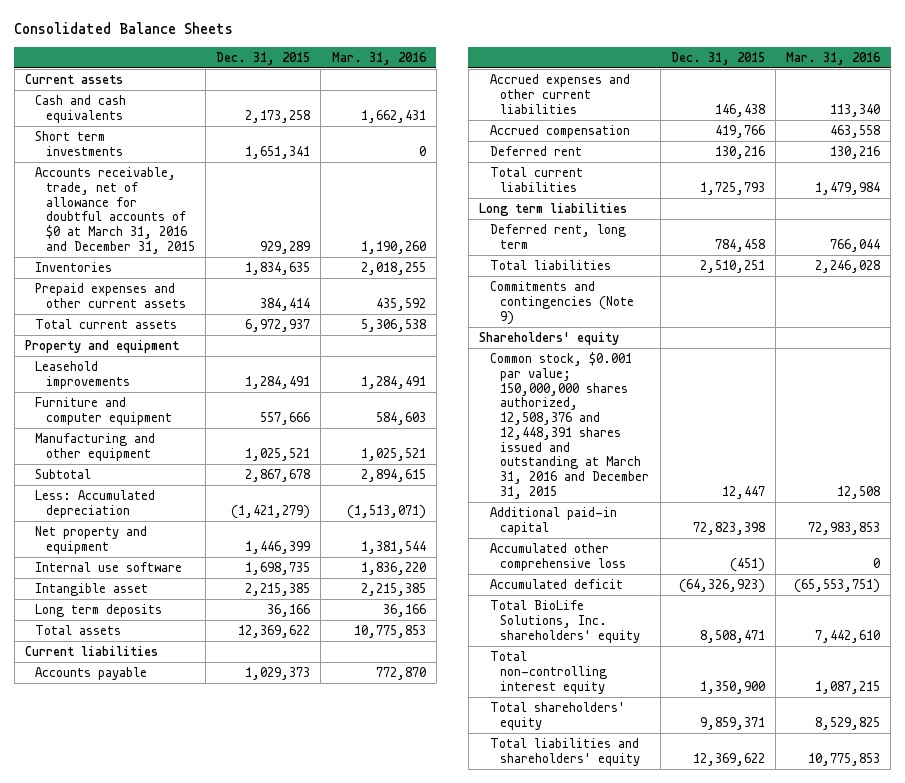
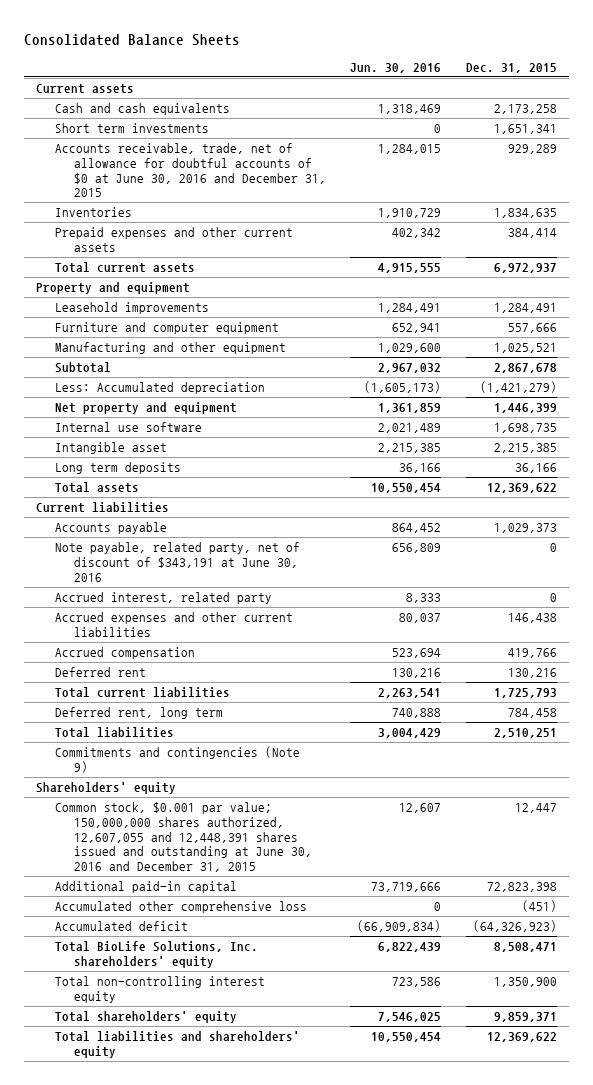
[331,51,427,65] Mar. 31, 2016 -> none
none -> [350,62,442,73] Jun. 30, 2016
[35,166,196,254] Accounts receivable, trade, net of allowance for doubtful accounts of $0 at March 31, 2016 and December 31, 2015 -> [54,143,326,198] Accounts receivable, trade, net of allowance for doubtful accounts of $0 at June 30, 2016 and December 31, 2015
none -> [54,542,300,582] Note payable, related party, net of discount of $343,191 at June 30, 2016
none -> [54,592,272,605] Accrued interest, related party
[479,202,628,216] Long term liabilities -> none
[489,351,650,500] Common stock, $0.001 par value; 150,000,000 shares authorized, 12,508,376 and 12,448,391 shares issued and outstanding at March 31, 2016 and December 31, 2015 -> [54,802,312,873] Common stock, $0.001 par value; 150,000,000 shares authorized, 12,607,055 and 12,448,391 shares issued and outstanding at June 30, 2016 and December 31, 2015

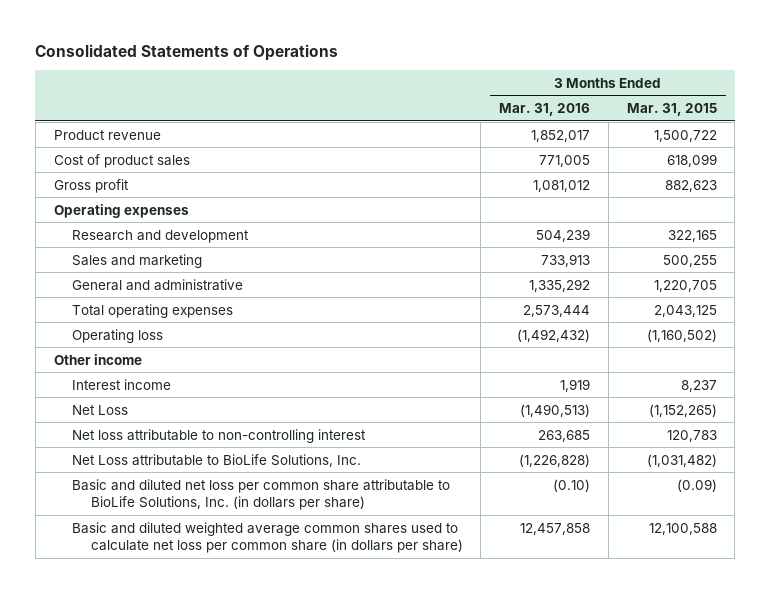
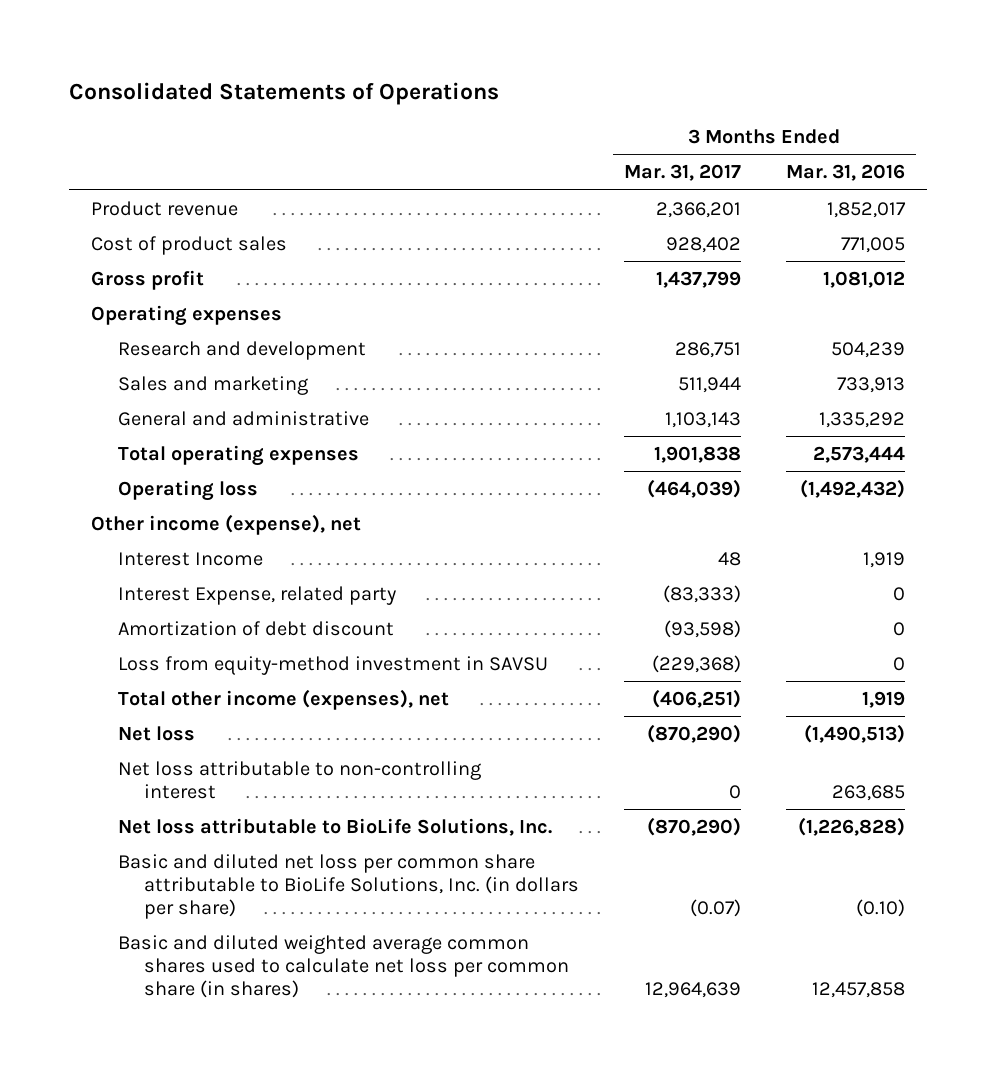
[626,103,717,117] Mar. 31, 2015 -> none
none -> [623,164,741,182] Mar. 31, 2017
[53,353,142,365] Other income -> [91,513,362,535] Other income (expense), net
[72,378,172,390] Interest income -> [117,551,263,566] Interest Income
none -> [117,585,396,605] Interest Expense, related party
none -> [117,620,394,636] Amortization of debt discount
none -> [117,655,548,675] Loss from equity-method investment in SAVSU
none -> [117,688,449,710] Total other income (expenses), net
[72,404,129,415] Net Loss -> [117,725,195,741] Net loss
[72,453,362,467] Net Loss attributable to BioLife Solutions, Inc. -> [117,817,552,836] Net loss attributable to BioLife Solutions, Inc.
[72,521,463,554] Basic and diluted weighted average common shares used to calculate net loss per common share (in dollars per share) -> [117,934,570,999] Basic and diluted weighted average common shares used to calculate net loss per common share (in shares)

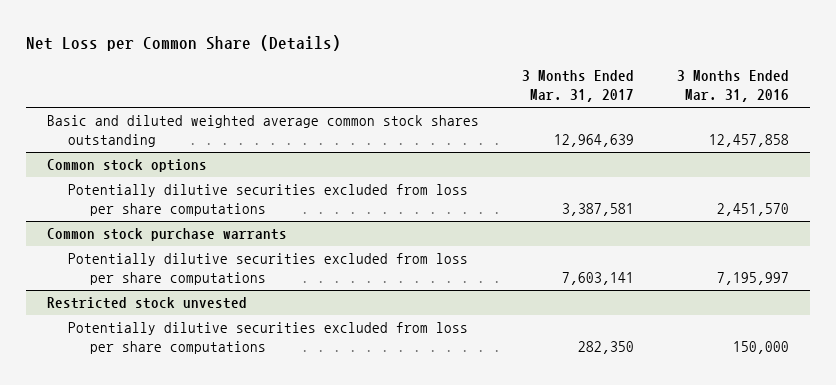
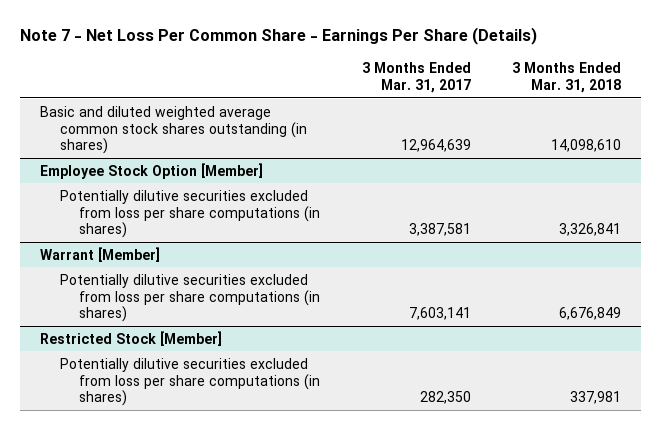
[25,35,341,52] Net Loss per Common Share (Details) -> [19,27,537,46] Note 7 - Net Loss Per Common Share - Earnings Per Share (Details)
[676,70,789,103] 3 Months Ended Mar. 31, 2016 -> none
none -> [511,62,621,93] 3 Months Ended Mar. 31, 2018
[47,115,480,148] Basic and diluted weighted average common stock shares outstanding -> [40,105,307,155] Basic and diluted weighted average common stock shares outstanding (in shares)
[47,159,208,173] Common stock options -> [40,162,264,179] Employee Stock Option [Member]
[68,184,469,217] Potentially dilutive securities excluded from loss per share computations -> [59,189,321,239] Potentially dilutive securities excluded from loss per share computations (in shares)
[47,228,288,242] Common stock purchase warrants -> [40,246,161,262] Warrant [Member]
[68,253,469,286] Potentially dilutive securities excluded from loss per share computations -> [59,273,321,323] Potentially dilutive securities excluded from loss per share computations (in shares)
[47,297,248,310] Restricted stock unvested -> [40,330,223,346] Restricted Stock [Member]
[68,322,469,355] Potentially dilutive securities excluded from loss per share computations -> [59,357,321,407] Potentially dilutive securities excluded from loss per share computations (in shares)

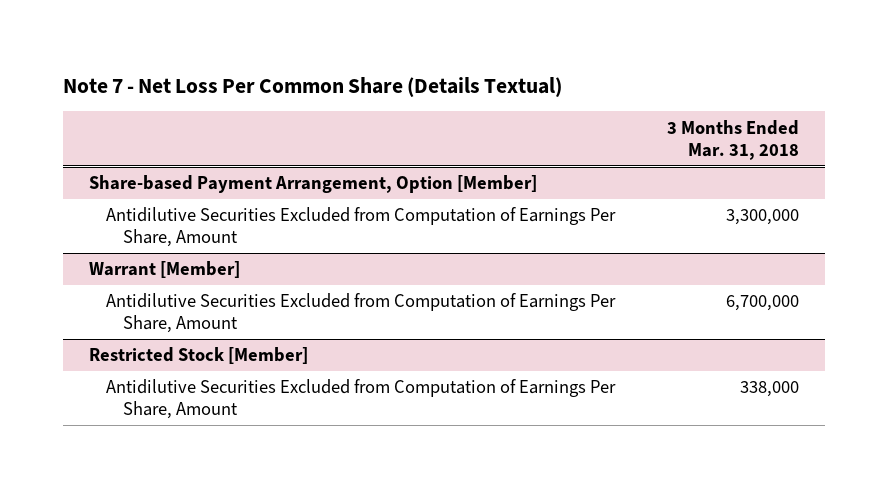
[19,27,537,46] Note 7 - Net Loss Per Common Share - Earnings Per Share (Details) -> [63,76,563,97] Note 7 - Net Loss Per Common Share (Details Textual)
[361,62,471,93] 3 Months Ended Mar. 31, 2017 -> none
[40,105,307,155] Basic and diluted weighted average common stock shares outstanding (in shares) -> none
[40,162,264,179] Employee Stock Option [Member] -> [89,175,538,194] Share-based Payment Arrangement, Option [Member]
[59,189,321,239] Potentially dilutive securities excluded from loss per share computations (in shares) -> [106,207,617,248] Antidilutive Securities Excluded from Computation of Earnings Per Share, Amount
[558,223,621,237] 3,326,841 -> [726,209,800,226] 3,300,000
[59,273,321,323] Potentially dilutive securities excluded from loss per share computations (in shares) -> [106,293,617,334] Antidilutive Securities Excluded from Computation of Earnings Per Share, Amount
[558,307,621,321] 6,676,849 -> [726,295,800,312] 6,700,000
[59,357,321,407] Potentially dilutive securities excluded from loss per share computations (in shares) -> [106,379,617,420] Antidilutive Securities Excluded from Computation of Earnings Per Share, Amount
[569,391,621,405] 337,981 -> [740,381,800,398] 338,000

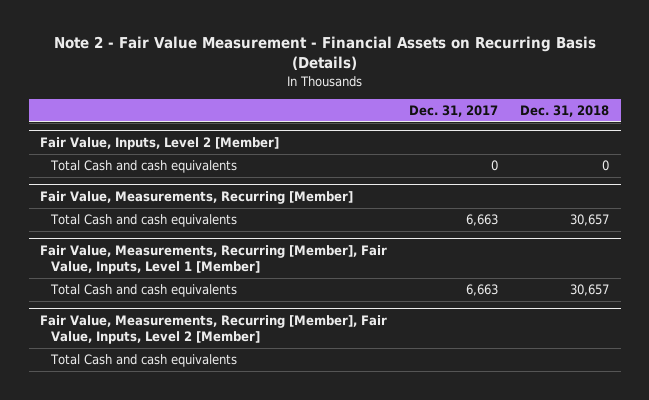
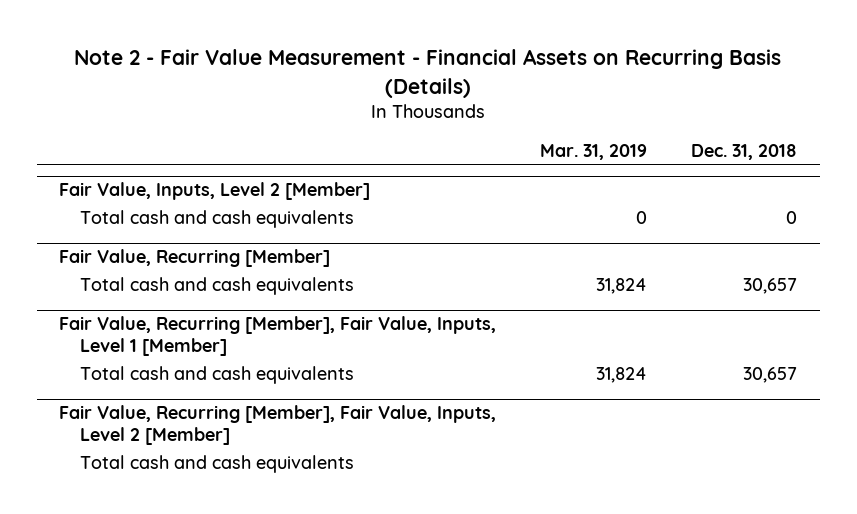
[409,104,499,117] Dec. 31, 2017 -> none
none -> [540,143,648,160] Mar. 31, 2019
[50,160,238,174] Total Cash and cash equivalents -> [80,210,355,229] Total cash and cash equivalents
[39,191,353,205] Fair Value, Measurements, Recurring [Member] -> [59,249,331,268] Fair Value, Recurring [Member]
[50,214,238,228] Total Cash and cash equivalents -> [80,277,355,296] Total cash and cash equivalents
[39,245,387,274] Fair Value, Measurements, Recurring [Member], Fair Value, Inputs, Level 1 [Member] -> [59,316,497,357] Fair Value, Recurring [Member], Fair Value, Inputs, Level 1 [Member]
[50,284,238,298] Total Cash and cash equivalents -> [80,366,355,385] Total cash and cash equivalents
[39,315,387,344] Fair Value, Measurements, Recurring [Member], Fair Value, Inputs, Level 2 [Member] -> [59,405,497,446] Fair Value, Recurring [Member], Fair Value, Inputs, Level 2 [Member]
[50,354,238,368] Total Cash and cash equivalents -> [80,455,355,474] Total cash and cash equivalents

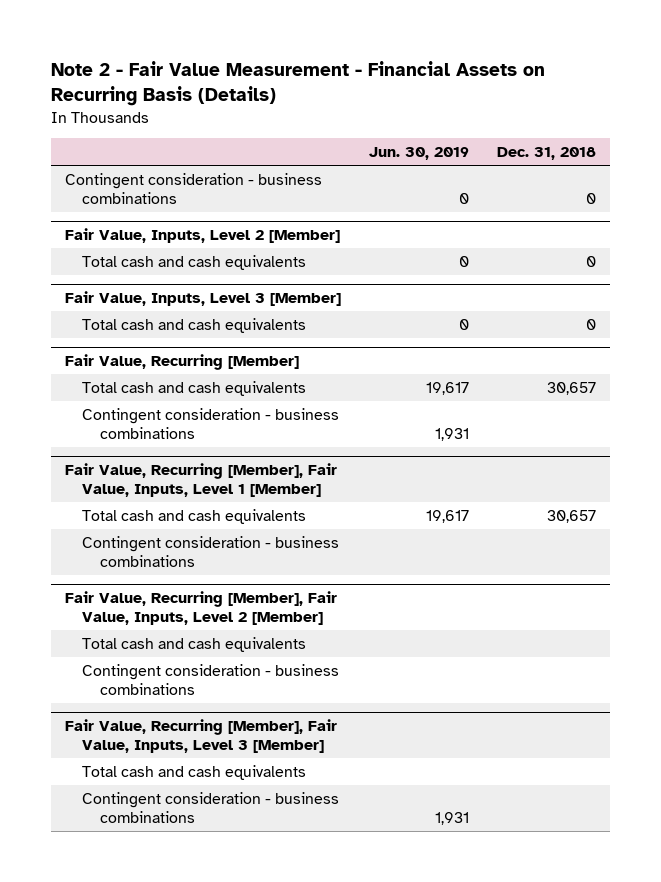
[540,143,648,160] Mar. 31, 2019 -> none
none -> [369,147,470,161] Jun. 30, 2019
none -> [65,172,323,204] Contingent consideration - business combinations
none -> [65,291,342,307] Fair Value, Inputs, Level 3 [Member]
none -> [82,317,307,333] Total cash and cash equivalents
none -> [82,407,340,439] Contingent consideration - business combinations
none -> [82,535,340,567] Contingent consideration - business combinations
none -> [82,663,340,695] Contingent consideration - business combinations
none -> [65,719,338,754] Fair Value, Recurring [Member], Fair Value, Inputs, Level 3 [Member]
none -> [82,764,307,780] Total cash and cash equivalents
none -> [82,791,340,823] Contingent consideration - business combinations

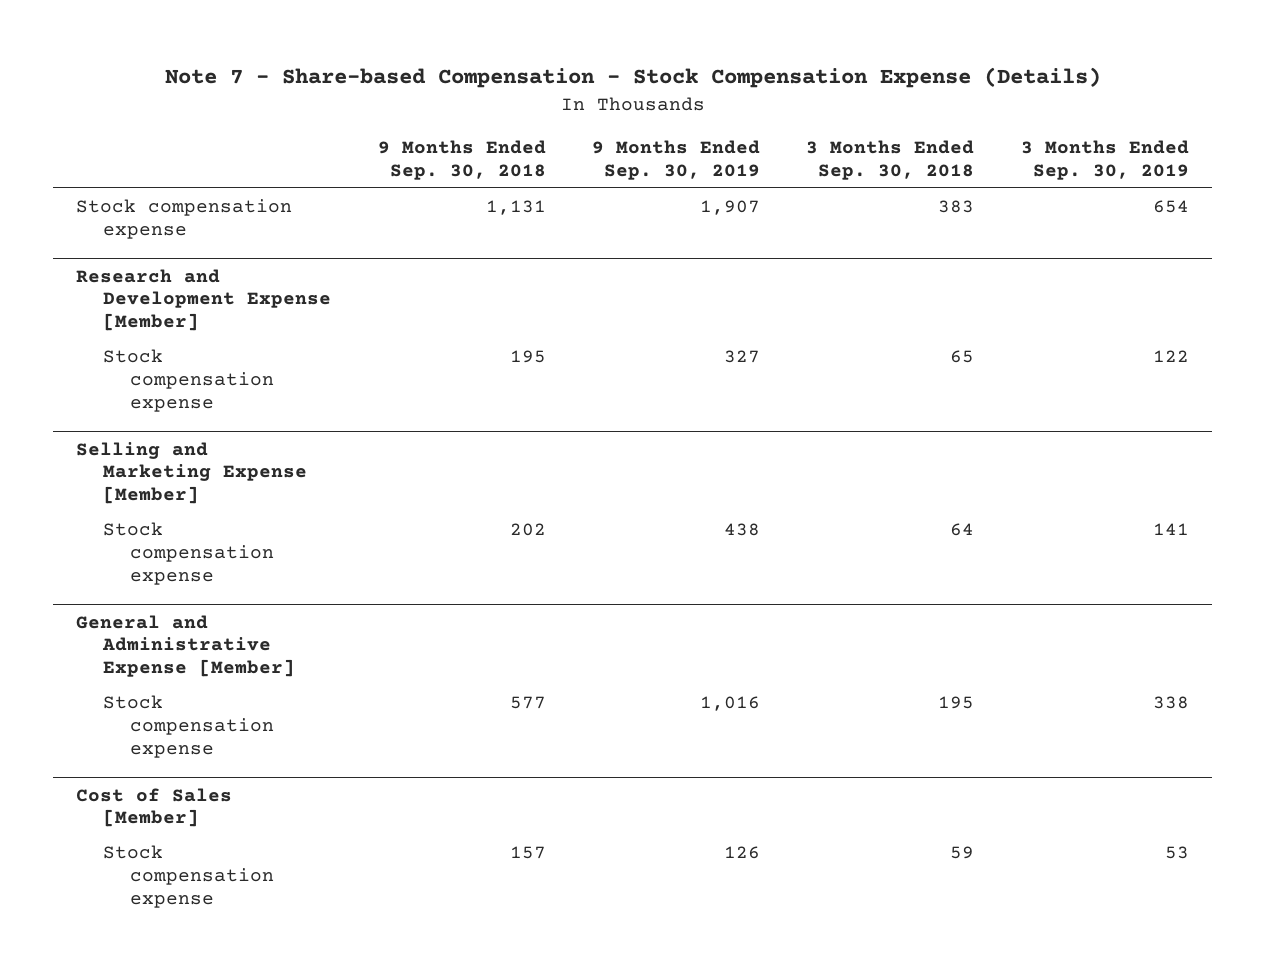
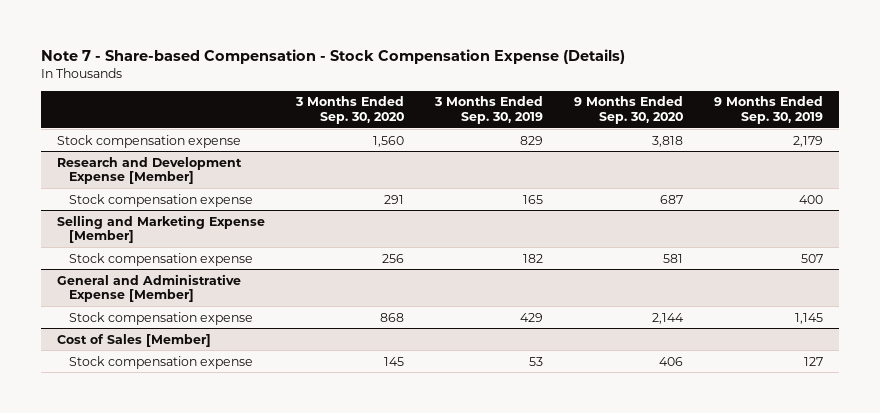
[377,140,546,180] 9 Months Ended Sep. 30, 2018 -> none
[806,140,975,180] 3 Months Ended Sep. 30, 2018 -> none
none -> [294,96,404,125] 3 Months Ended Sep. 30, 2020
none -> [573,96,683,125] 9 Months Ended Sep. 30, 2020
[699,200,760,216] 1,907 -> [792,135,823,147] 2,179
[1152,200,1189,214] 654 -> [519,135,543,145] 829
[723,350,760,364] 327 -> [798,194,823,204] 400
[1152,350,1189,363] 122 -> [522,194,543,204] 165
[723,523,760,537] 438 -> [800,253,823,263] 507
[1152,523,1189,536] 141 -> [522,253,543,263] 182
[699,696,760,712] 1,016 -> [794,312,823,324] 1,145
[1152,696,1189,710] 338 -> [519,312,543,322] 429
[723,846,760,860] 126 -> [803,356,823,366] 127

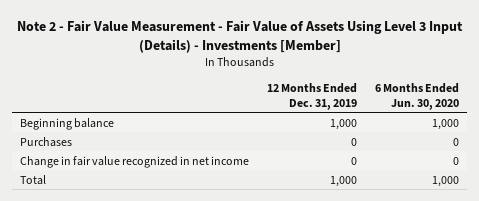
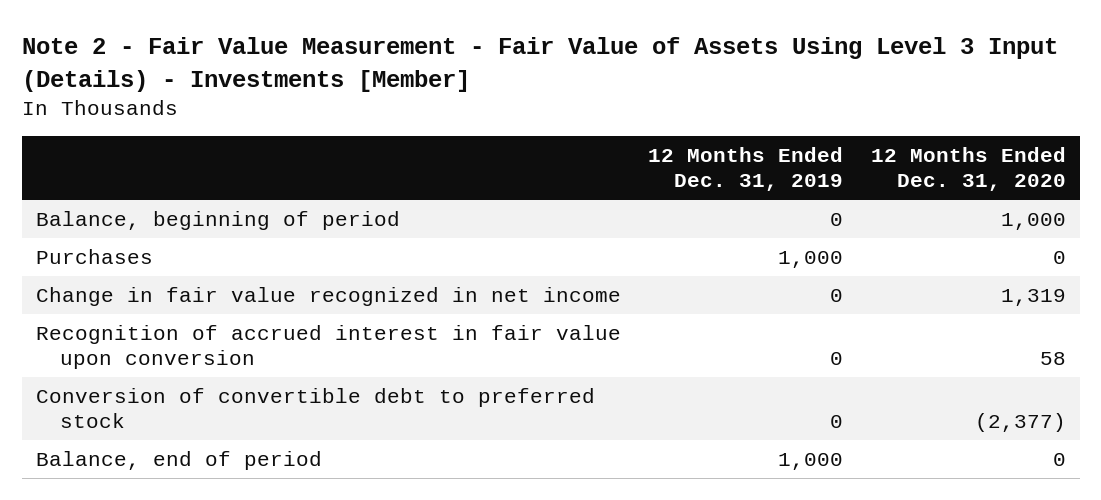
[374,82,459,110] 6 Months Ended Jun. 30, 2020 -> none
none -> [870,146,1066,192] 12 Months Ended Dec. 31, 2020
[20,117,115,130] Beginning balance -> [35,210,400,230] Balance, beginning of period
[330,118,358,130] 1,000 -> [830,212,844,226] 0
[351,137,358,146] 0 -> [778,250,844,268] 1,000
none -> [35,324,621,370] Recognition of accrued interest in fair value upon conversion
none -> [35,387,595,429] Conversion of convertible debt to preferred stock
[20,174,47,185] Total -> [35,450,322,470] Balance, end of period

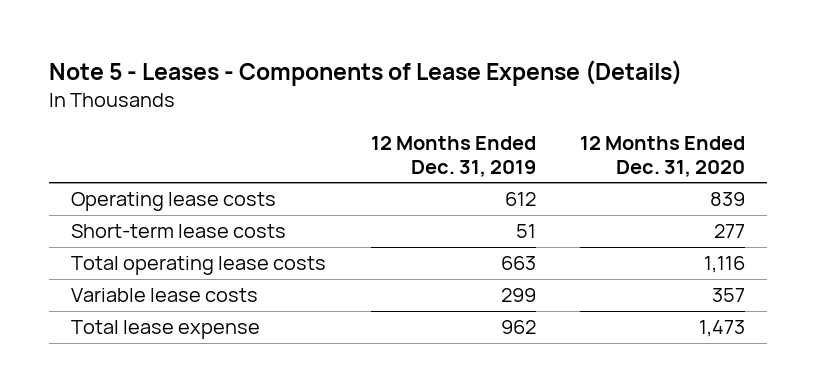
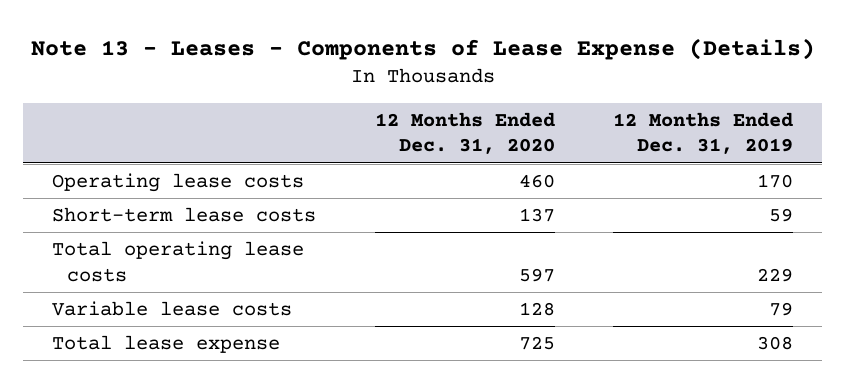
[49,60,683,87] Note 5 - Leases - Components of Lease Expense (Details) -> [30,37,815,60] Note 13 - Leases - Components of Lease Expense (Details)
[504,192,536,207] 612 -> [757,174,794,189] 170
[709,192,745,207] 839 -> [518,174,555,189] 460
[515,224,536,239] 51 -> [769,208,794,223] 59
[713,224,745,239] 277 -> [518,208,555,223] 137
[500,256,536,271] 663 -> [757,267,794,282] 229
[703,256,745,274] 1,116 -> [518,267,555,282] 597
[500,288,536,303] 299 -> [769,302,794,317] 79
[711,288,745,303] 357 -> [518,302,555,317] 128
[500,320,536,335] 962 -> [757,336,794,351] 308
[698,320,745,338] 1,473 -> [518,336,555,351] 725

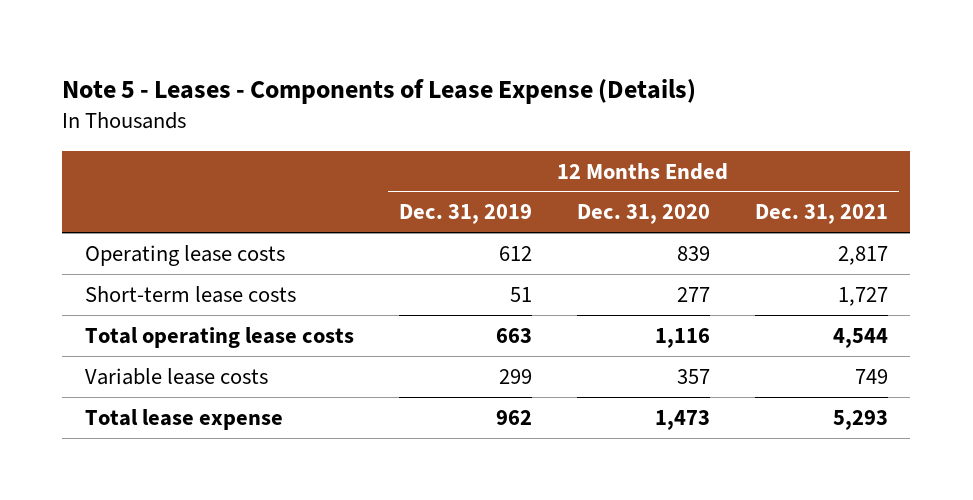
[30,37,815,60] Note 13 - Leases - Components of Lease Expense (Details) -> [62,78,697,104] Note 5 - Leases - Components of Lease Expense (Details)
none -> [754,204,888,225] Dec. 31, 2021
[518,174,555,189] 460 -> [676,245,710,261] 839
[757,174,794,189] 170 -> [498,245,532,261] 612
[518,208,555,223] 137 -> [676,286,710,302] 277
[769,208,794,223] 59 -> [509,286,532,302] 51
[518,267,555,282] 597 -> [654,327,710,348] 1,116
[757,267,794,282] 229 -> [495,327,532,343] 663
[518,302,555,317] 128 -> [676,368,710,384] 357
[769,302,794,317] 79 -> [498,368,532,384] 299
[518,336,555,351] 725 -> [654,409,710,430] 1,473
[757,336,794,351] 308 -> [495,409,532,425] 962

